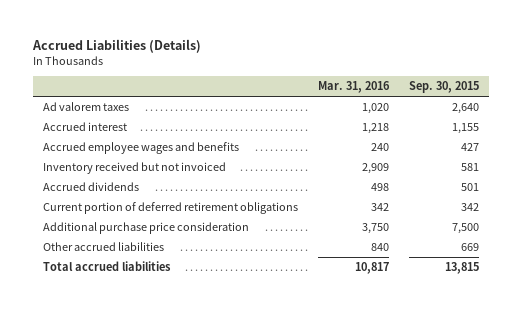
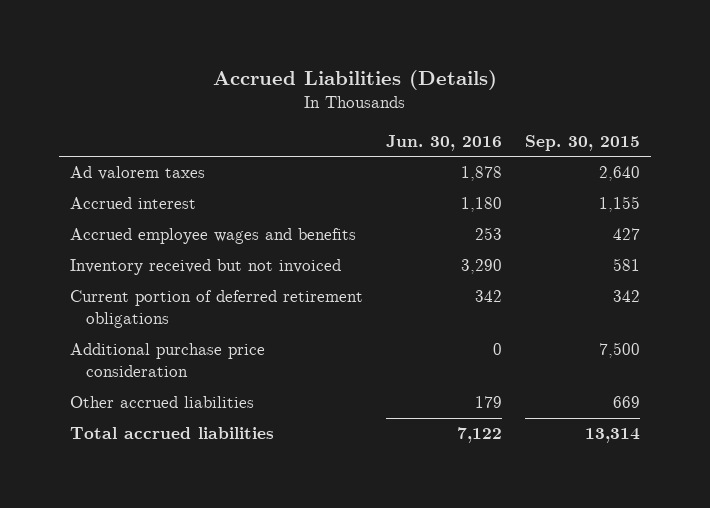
[318,81,391,94] Mar. 31, 2016 -> none
none -> [386,134,503,151] Jun. 30, 2016
[43,182,140,192] Accrued dividends -> none
[445,262,480,275] 13,815 -> [584,428,640,444] 13,314

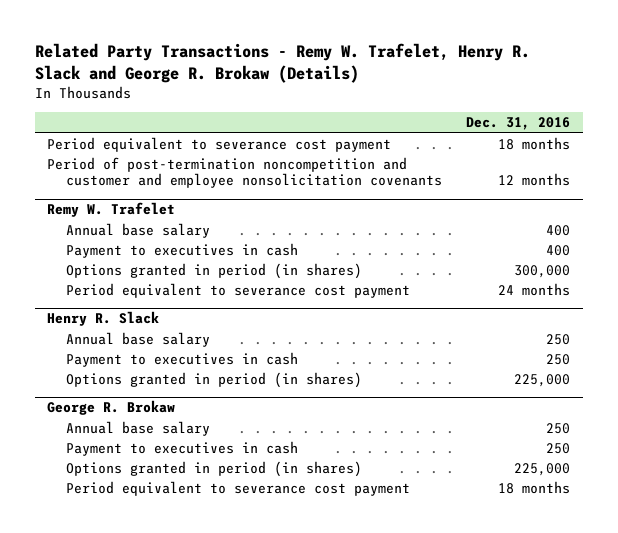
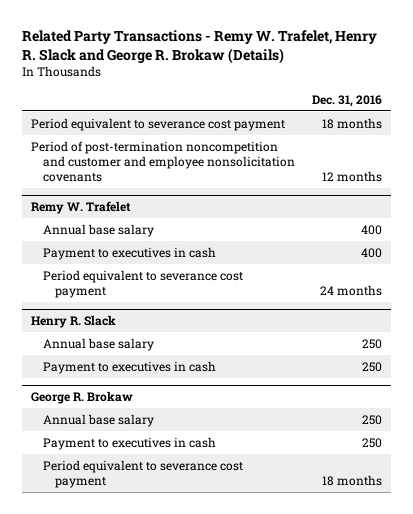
[65,263,362,280] Options granted in period (in shares) -> none
[65,372,362,389] Options granted in period (in shares) -> none
[65,461,362,478] Options granted in period (in shares) -> none

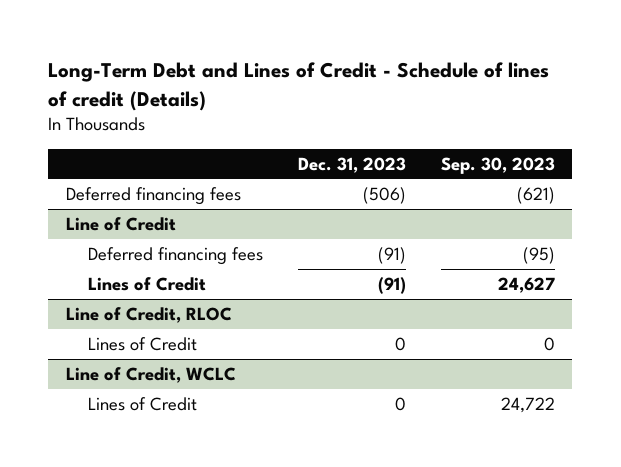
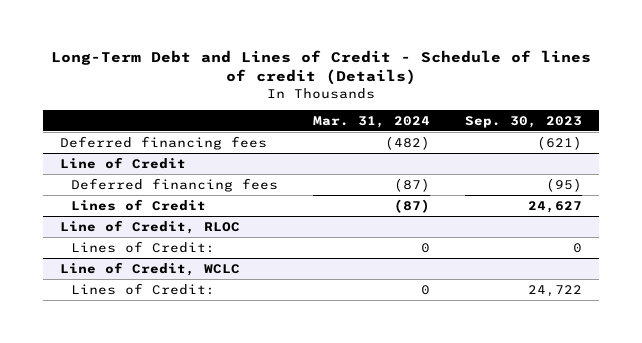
[297,156,406,173] Dec. 31, 2023 -> none
none -> [312,115,430,128] Mar. 31, 2024
[87,336,197,351] Lines of Credit -> [70,240,215,253] Lines of Credit:
[87,396,197,411] Lines of Credit -> [70,282,215,295] Lines of Credit:

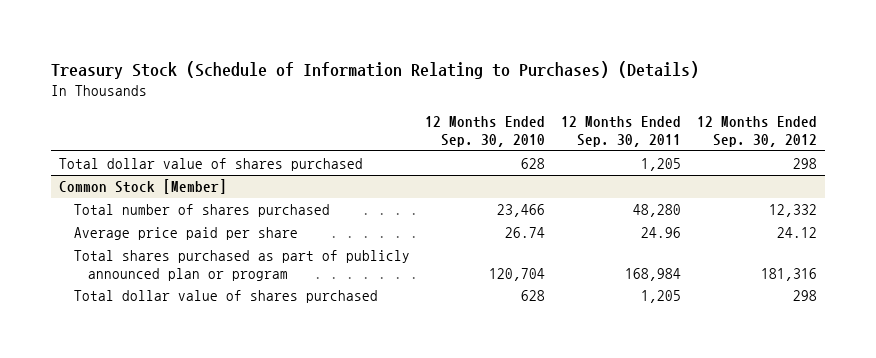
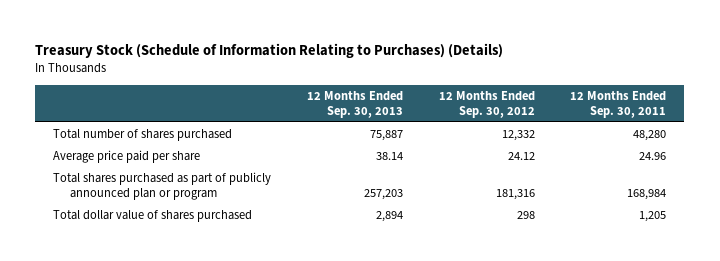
[425,116,546,147] 12 Months Ended Sep. 30, 2010 -> none
none -> [306,91,403,119] 12 Months Ended Sep. 30, 2013
[59,158,364,172] Total dollar value of shares purchased -> none
[59,179,228,195] Common Stock [Member] -> none

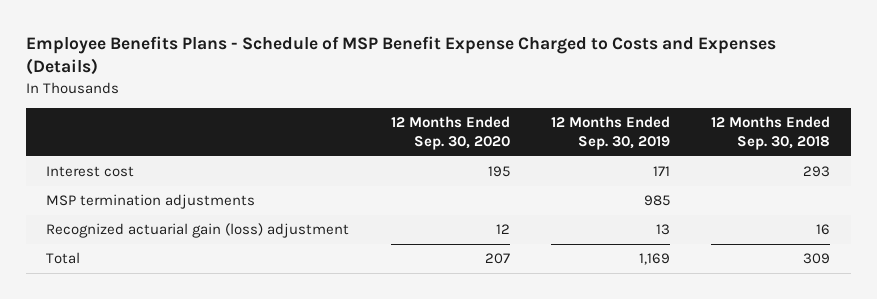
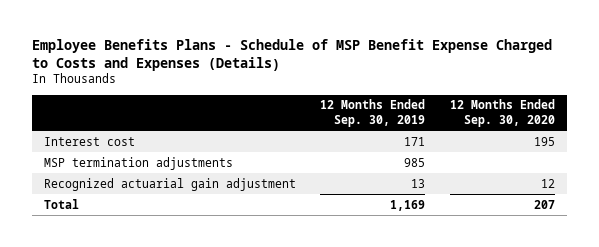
[711,116,831,150] 12 Months Ended Sep. 30, 2018 -> none
[46,223,350,239] Recognized actuarial gain (loss) adjustment -> [43,177,296,191] Recognized actuarial gain adjustment

